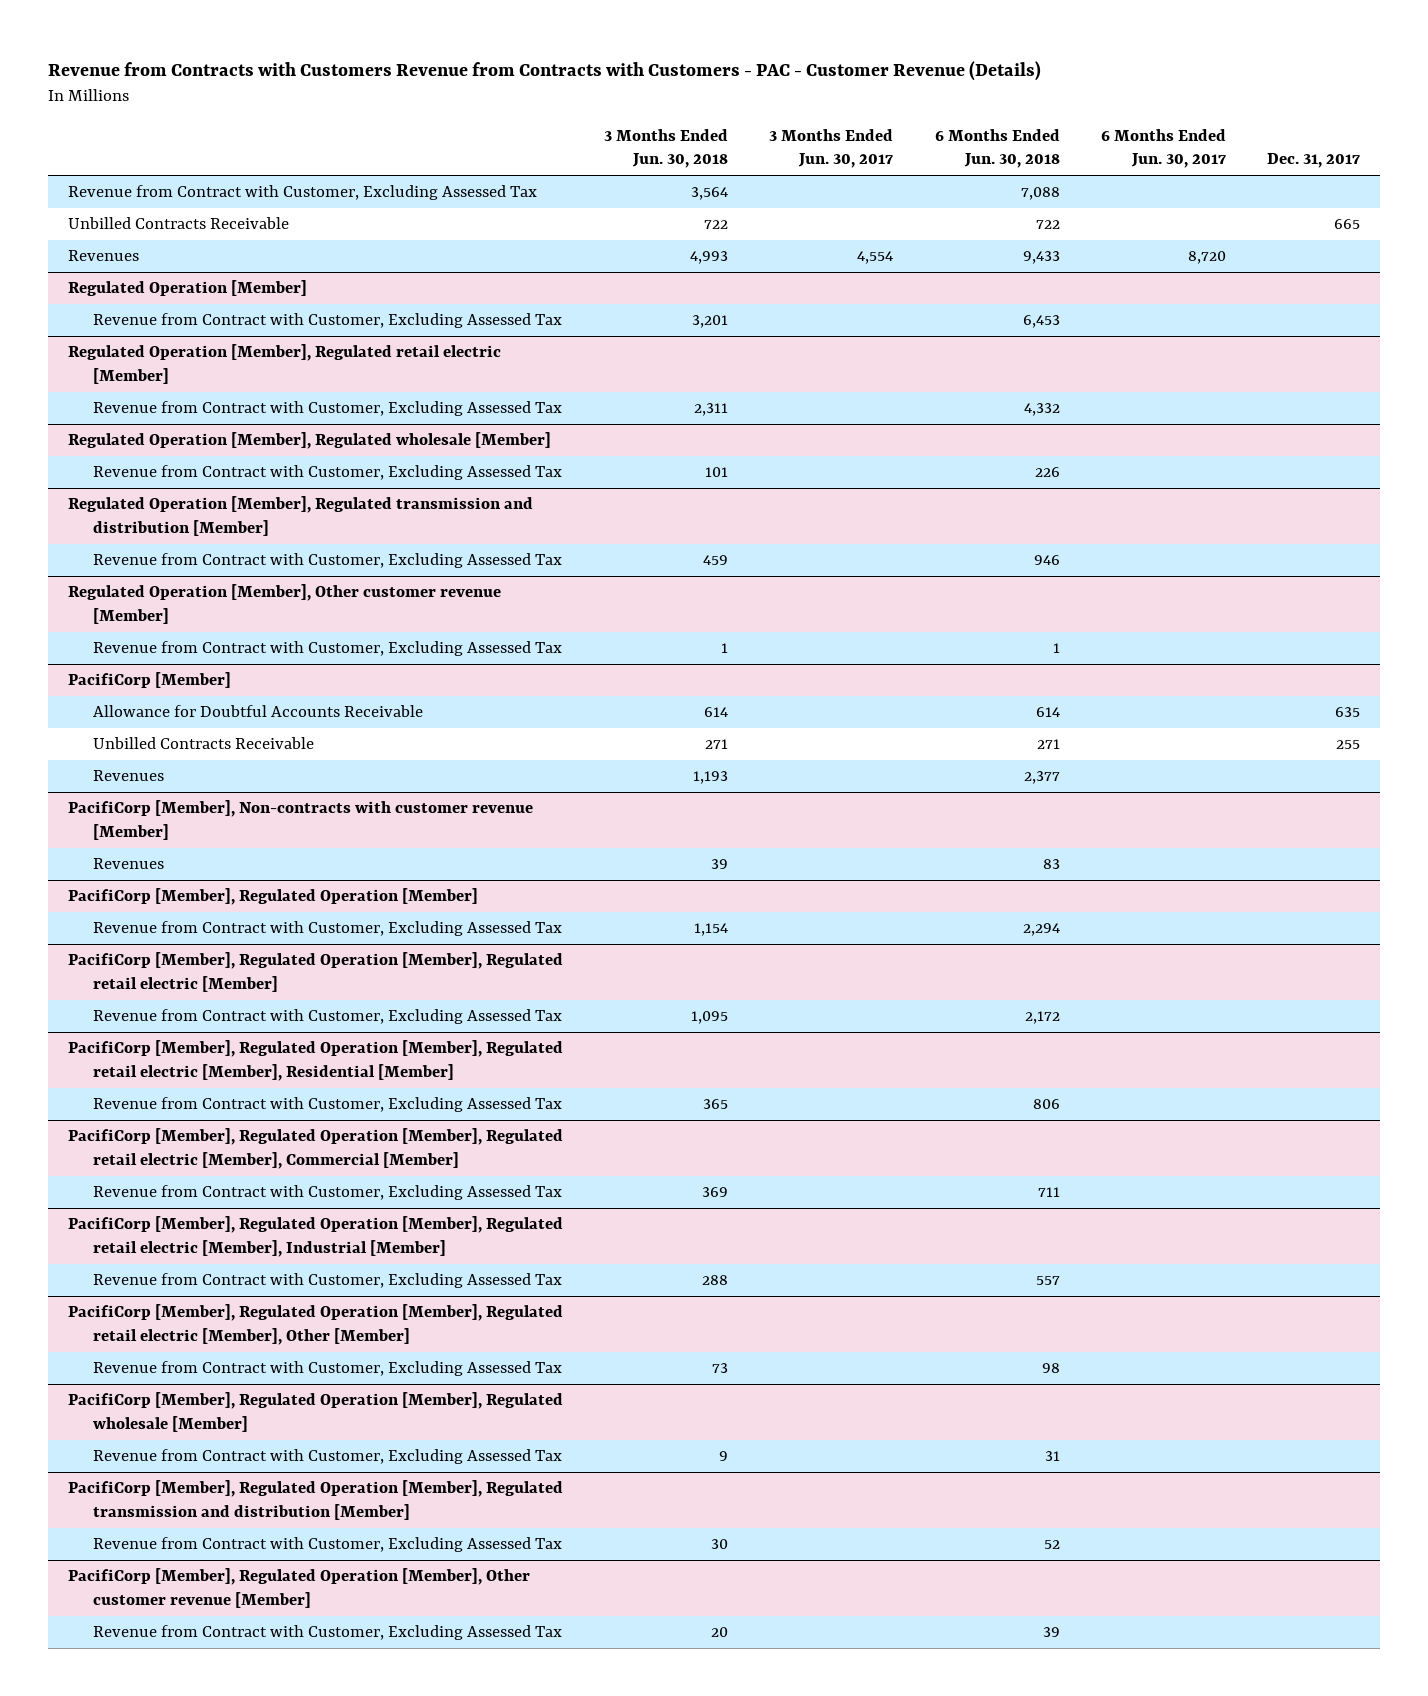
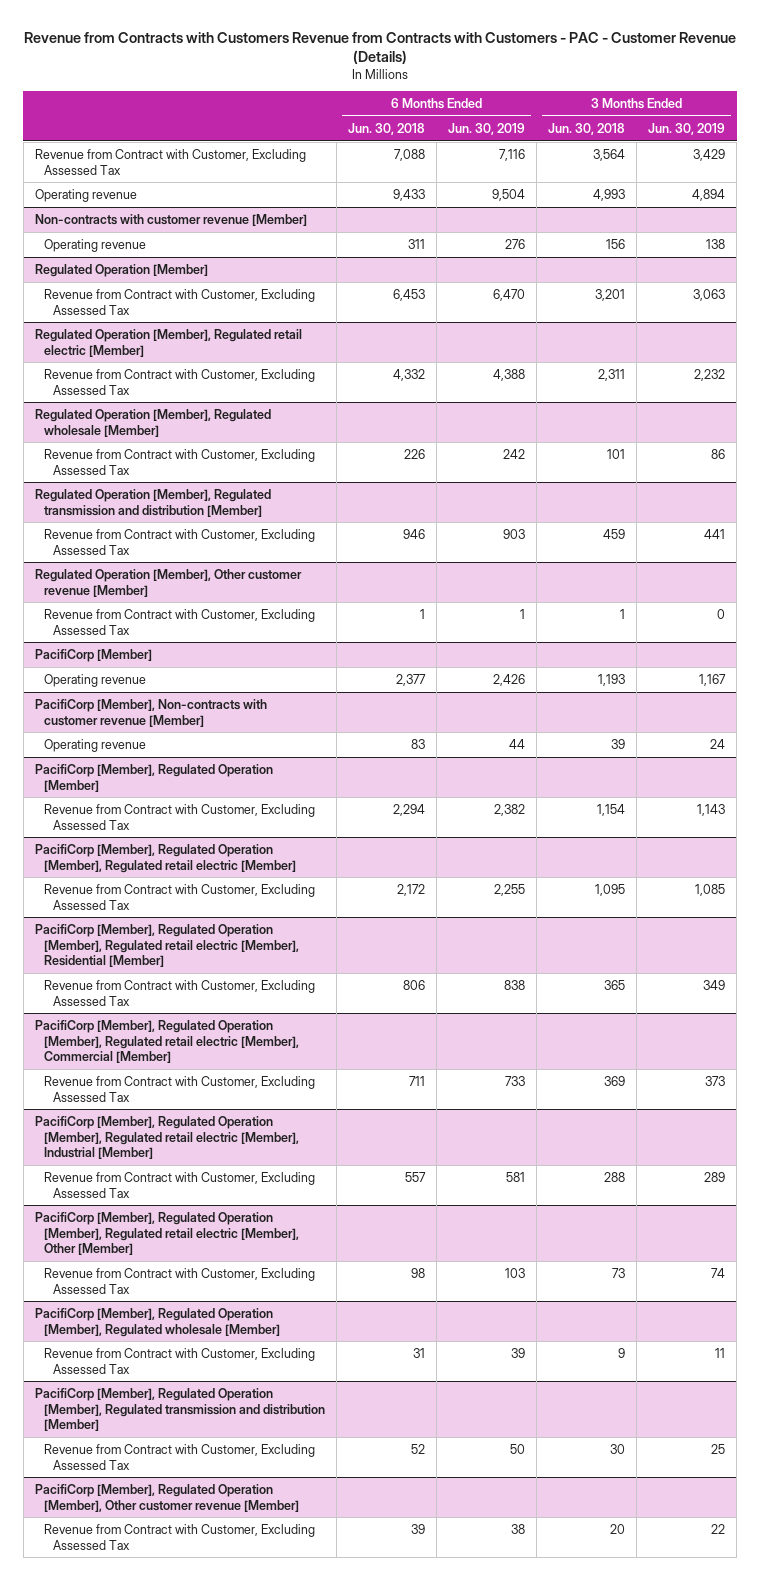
[769,128,894,169] 3 Months Ended Jun. 30, 2017 -> none
[1100,128,1226,169] 6 Months Ended Jun. 30, 2017 -> none
[1266,153,1360,169] Dec. 31, 2017 -> none
none -> [448,122,526,135] Jun. 30, 2019
none -> [648,122,726,135] Jun. 30, 2019
[68,217,290,230] Unbilled Contracts Receivable -> none
[68,250,140,262] Revenues -> [34,188,137,202] Operating revenue
none -> [34,213,307,226] Non-contracts with customer revenue [Member]
none -> [44,238,147,252] Operating revenue
[93,705,424,718] Allowance for Doubtful Accounts Receivable -> none
[93,737,315,750] Unbilled Contracts Receivable -> none
[93,770,165,782] Revenues -> [44,673,147,687] Operating revenue
[93,858,165,870] Revenues -> [44,738,147,752] Operating revenue

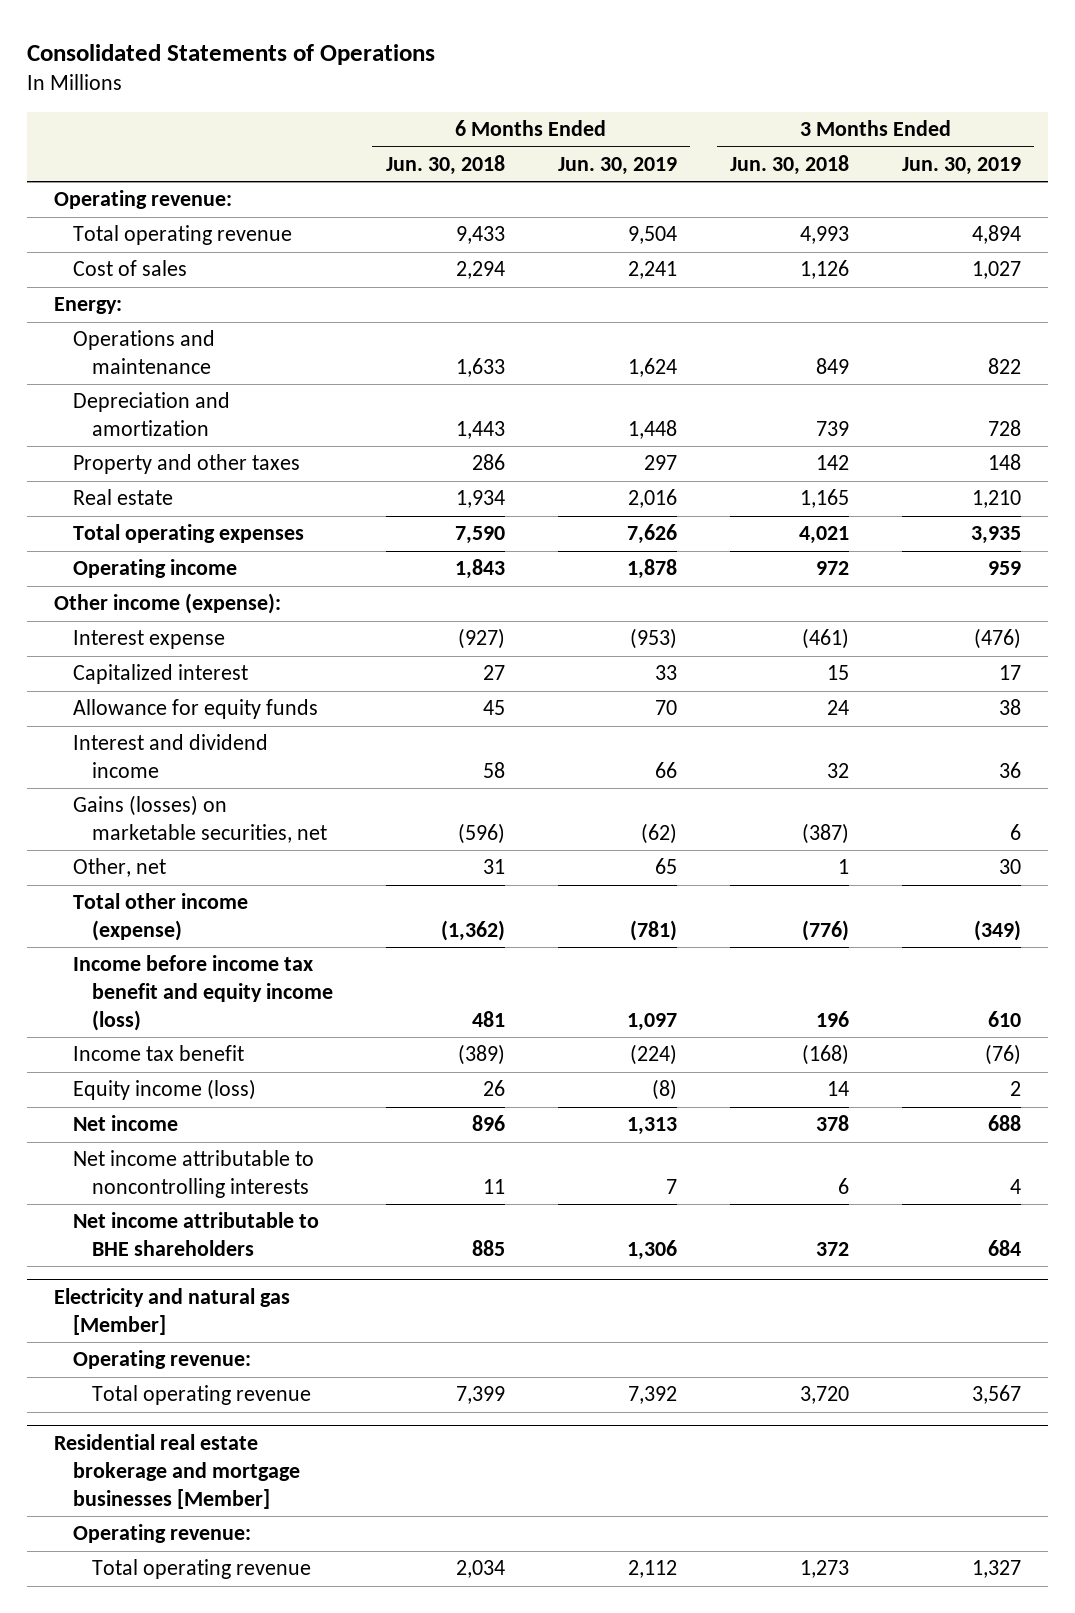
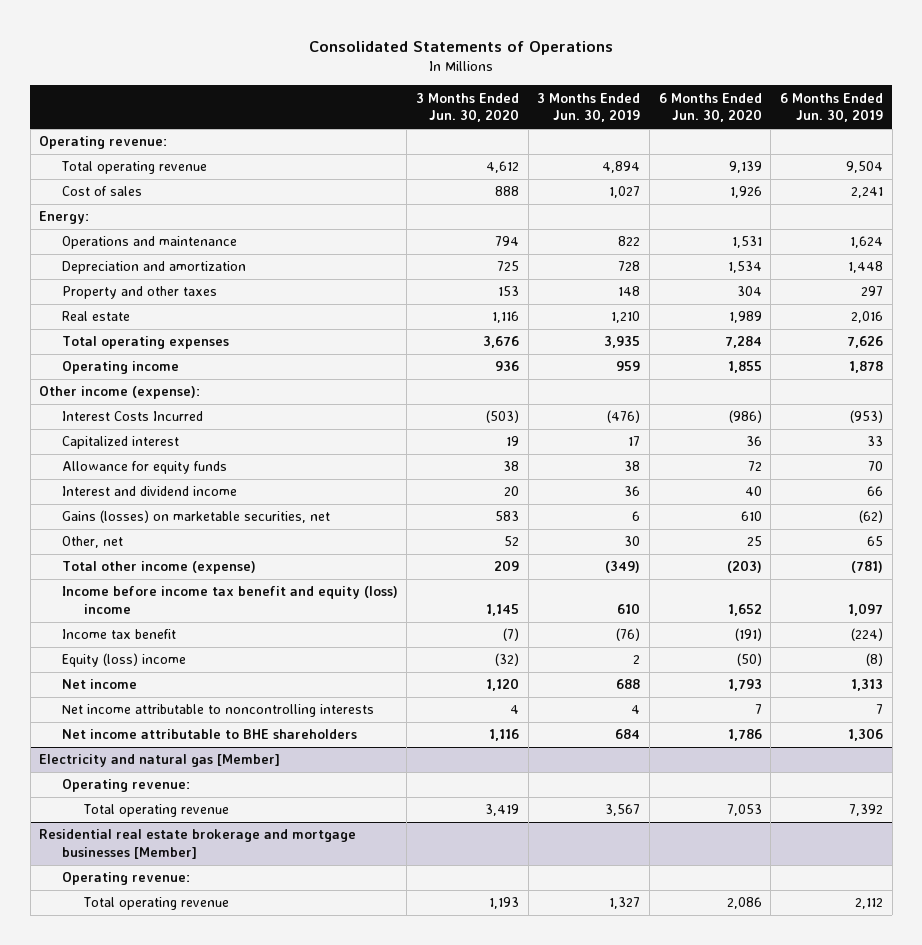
[385,155,505,176] Jun. 30, 2018 -> none
[729,155,849,176] Jun. 30, 2018 -> none
none -> [415,92,519,123] 3 Months Ended Jun. 30, 2020
none -> [658,92,762,123] 6 Months Ended Jun. 30, 2020
[72,630,225,650] Interest expense -> [61,411,203,422] Interest Costs Incurred
[72,955,333,1031] Income before income tax benefit and equity income (loss) -> [61,586,398,614] Income before income tax benefit and equity (loss) income
[72,1079,256,1101] Equity income (loss) -> [61,653,186,668] Equity (loss) income

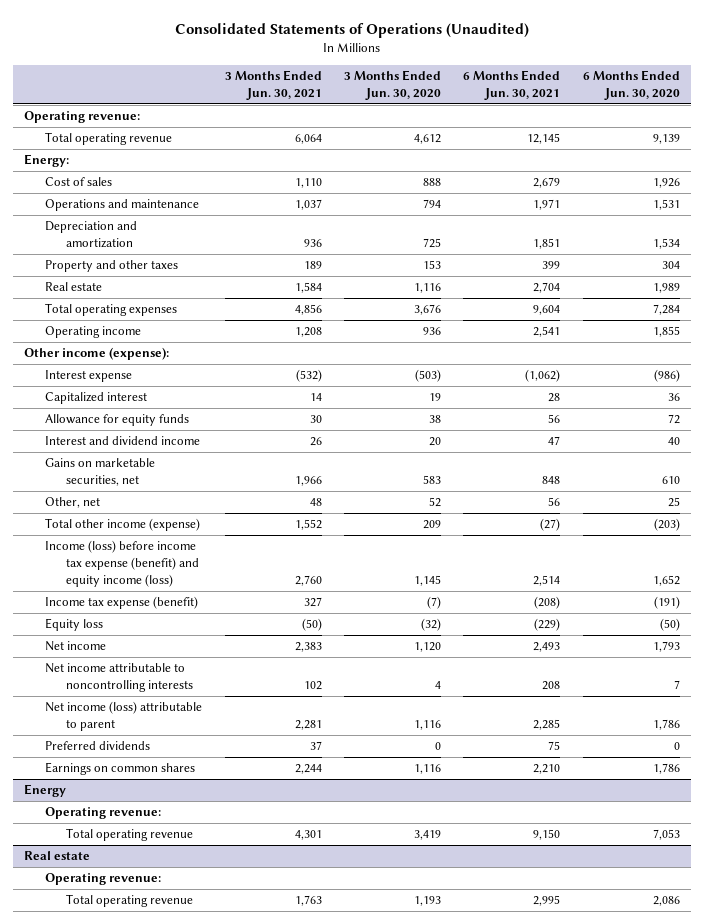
[309,41,614,56] Consolidated Statements of Operations -> [174,22,529,38] Consolidated Statements of Operations (Unaudited)
[537,92,641,123] 3 Months Ended Jun. 30, 2019 -> none
[780,92,884,123] 6 Months Ended Jun. 30, 2019 -> none
none -> [224,70,322,101] 3 Months Ended Jun. 30, 2021
none -> [463,70,561,101] 6 Months Ended Jun. 30, 2021
[61,186,142,197] Cost of sales -> [45,177,113,187] Cost of sales
[61,411,203,422] Interest Costs Incurred -> [45,370,133,383] Interest expense
[61,510,330,524] Gains (losses) on marketable securities, net -> [45,458,156,487] Gains on marketable securities, net
[61,586,398,614] Income before income tax benefit and equity (loss) income -> [45,540,199,588] Income (loss) before income tax expense (benefit) and equity income (loss)
[61,629,176,640] Income tax benefit -> [45,596,199,610] Income tax expense (benefit)
[61,653,186,668] Equity (loss) income -> [45,618,104,632] Equity loss
[61,729,357,740] Net income attributable to BHE shareholders -> [45,701,203,732] Net income (loss) attributable to parent
none -> [45,741,151,751] Preferred dividends
none -> [45,762,196,776] Earnings on common shares
[39,754,281,768] Electricity and natural gas [Member] -> [24,784,67,798] Energy
[39,829,357,859] Residential real estate brokerage and mortgage businesses [Member] -> [24,851,91,861] Real estate

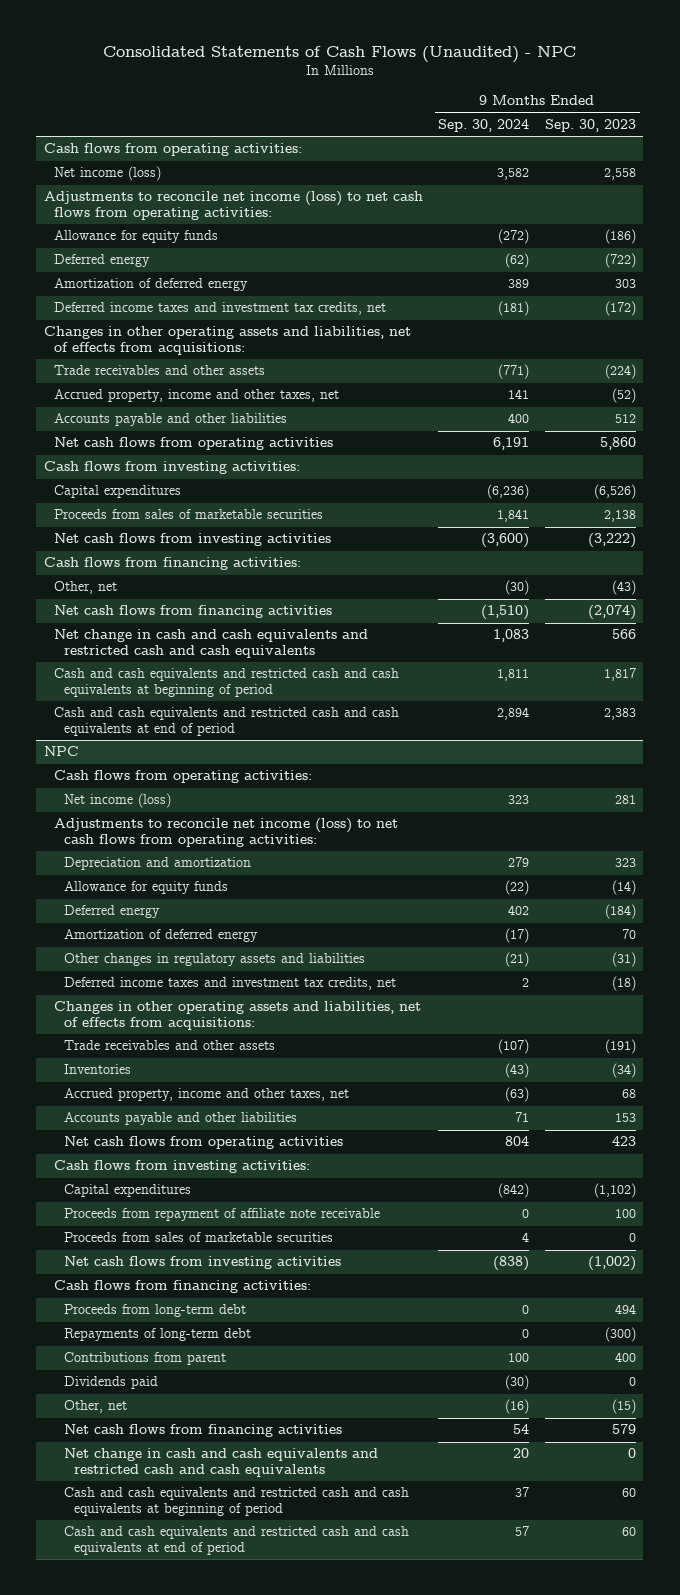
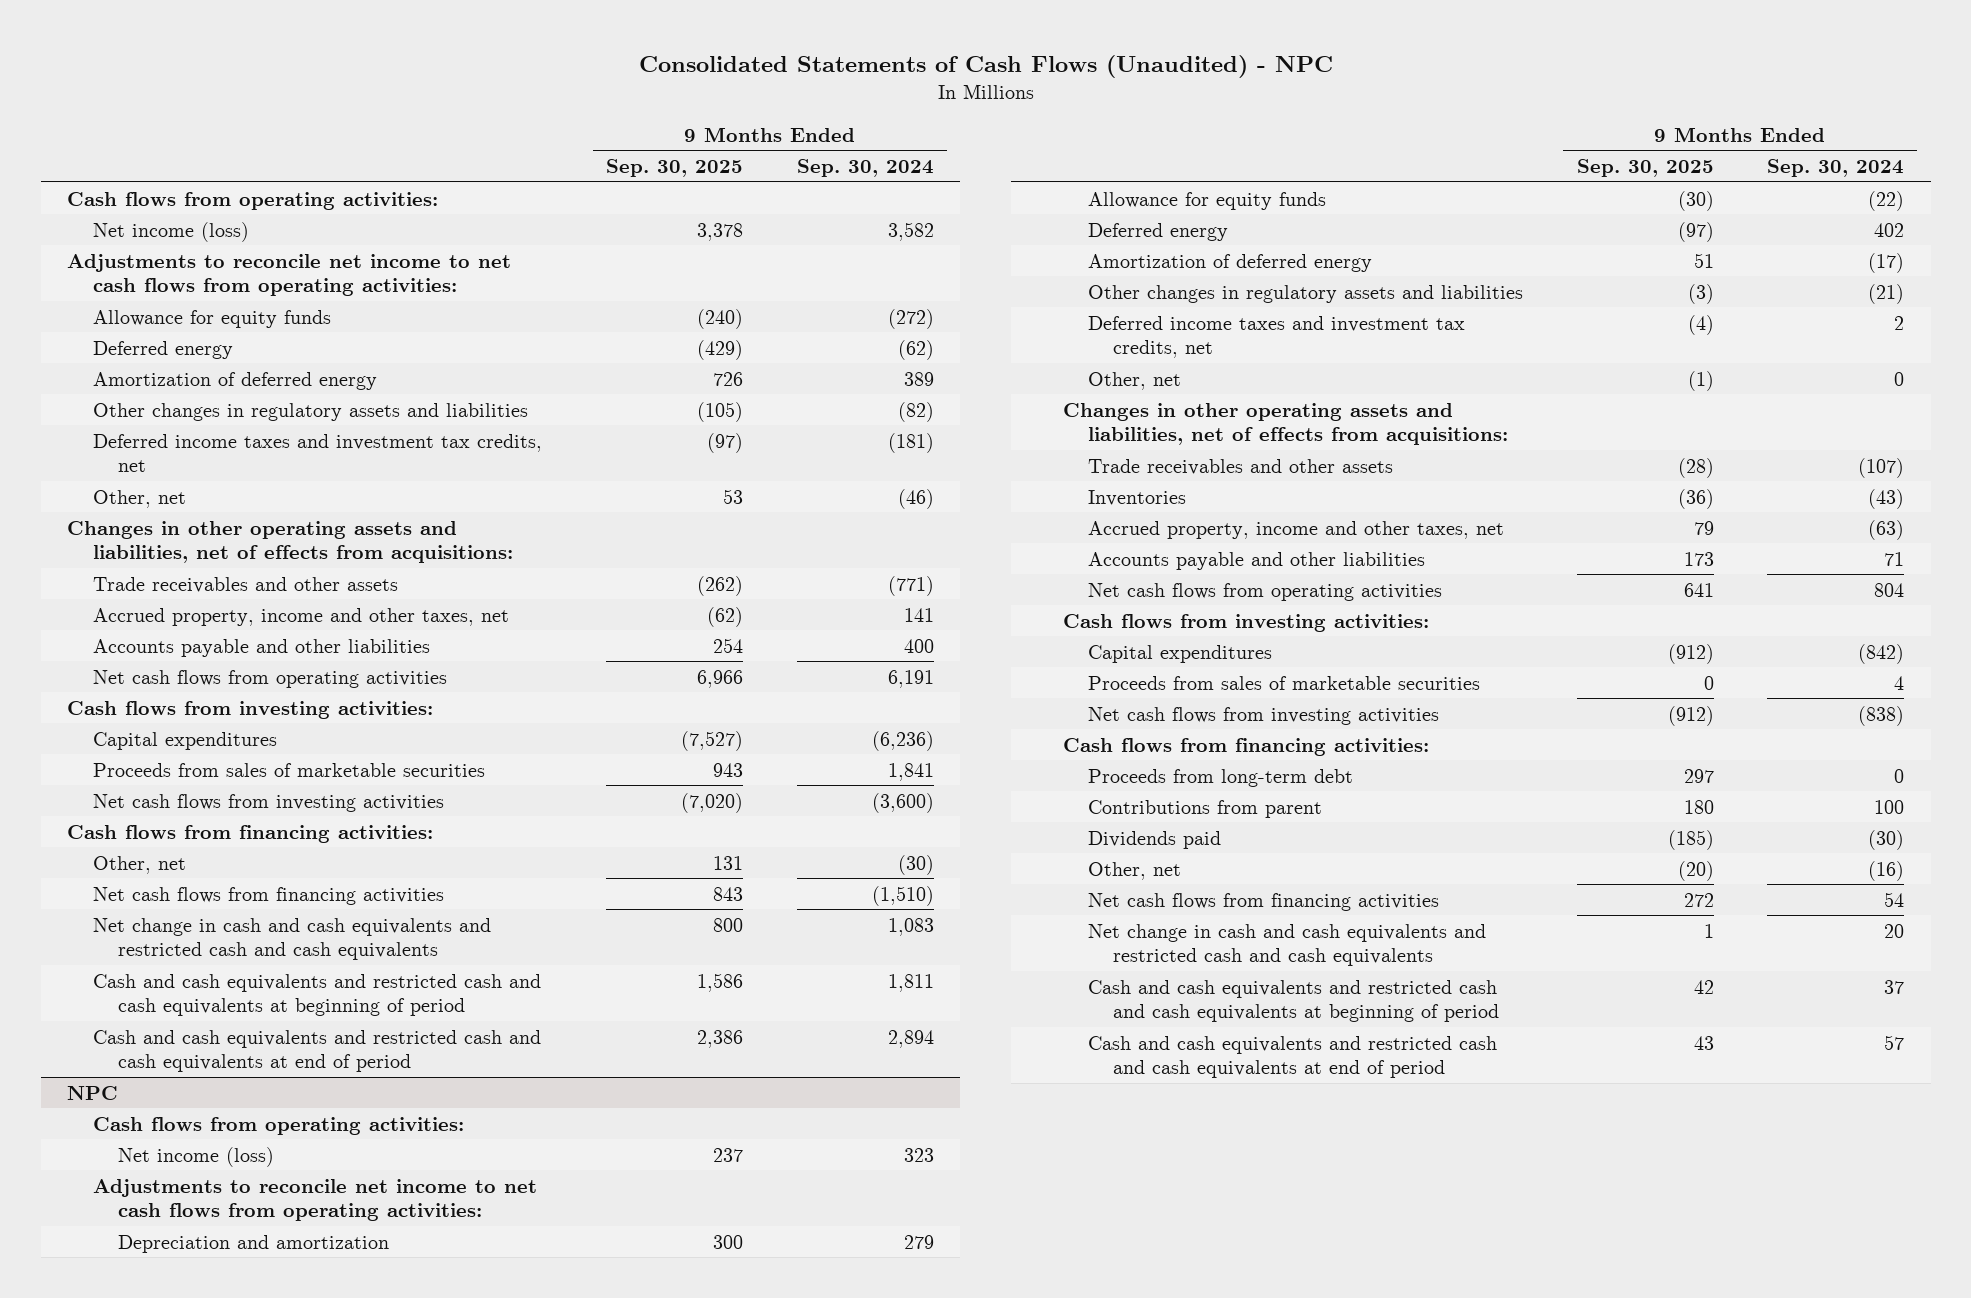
[544,119,636,133] Sep. 30, 2023 -> none
none -> [606,159,744,178] Sep. 30, 2025
[44,191,424,221] Adjustments to reconcile net income (loss) to net cash flows from operating activities: -> [67,253,512,297] Adjustments to reconcile net income to net cash flows from operating activities:
none -> [92,402,528,421] Other changes in regulatory assets and liabilities
none -> [92,489,186,508] Other, net
[53,818,398,848] Adjustments to reconcile net income (loss) to net cash flows from operating activities: -> [92,1178,537,1222] Adjustments to reconcile net income to net cash flows from operating activities:
none -> [1088,371,1182,390] Other, net
[63,1208,380,1222] Proceeds from repayment of affiliate note receivable -> none
[63,1328,251,1342] Repayments of long-term debt -> none

